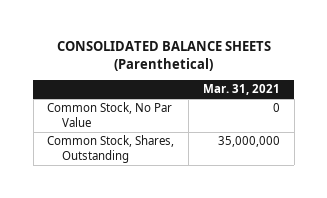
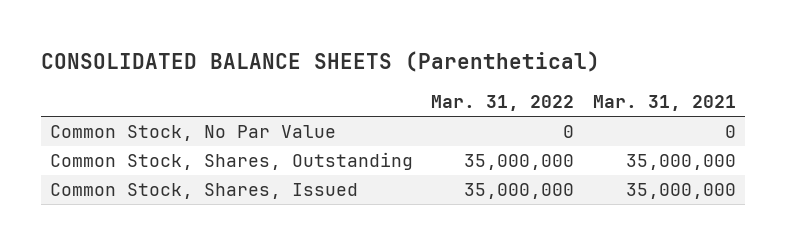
none -> [431,95,575,112] Mar. 31, 2022
none -> [50,183,359,200] Common Stock, Shares, Issued

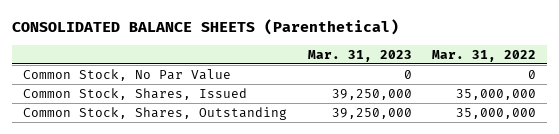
[592,95,736,112] Mar. 31, 2021 -> none
none -> [307,49,412,62] Mar. 31, 2023
[50,152,414,171] Common Stock, Shares, Outstanding -> [22,106,287,120] Common Stock, Shares, Outstanding

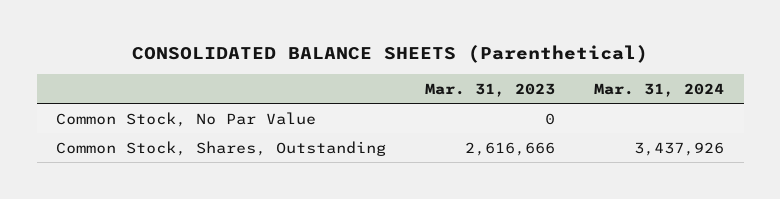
[432,49,537,62] Mar. 31, 2022 -> none
none -> [594,82,725,97] Mar. 31, 2024
[22,87,247,100] Common Stock, Shares, Issued -> none
[331,107,412,119] 39,250,000 -> [465,141,556,156] 2,616,666

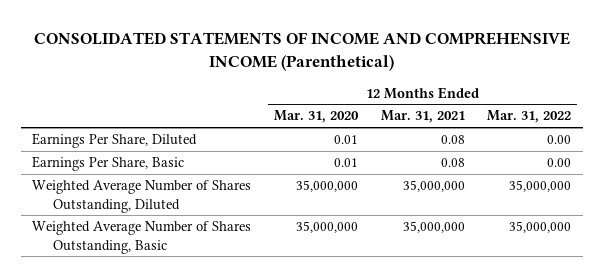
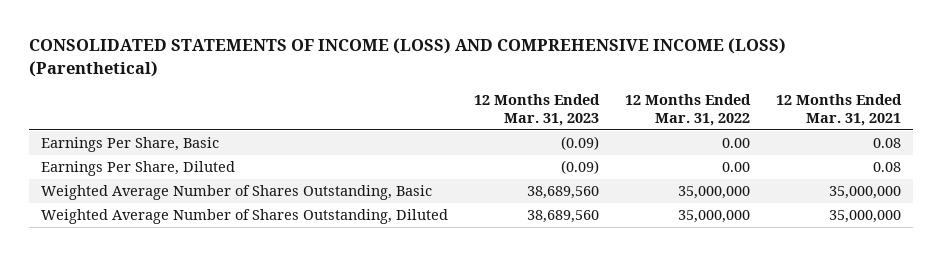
[33,31,570,71] CONSOLIDATED STATEMENTS OF INCOME AND COMPREHENSIVE INCOME (Parenthetical) -> [28,38,786,77] CONSOLIDATED STATEMENTS OF INCOME (LOSS) AND COMPREHENSIVE INCOME (LOSS) (Parenthetical)
[274,110,360,124] Mar. 31, 2020 -> none
none -> [474,94,601,126] 12 Months Ended Mar. 31, 2023
[32,133,198,149] Earnings Per Share, Diluted -> [41,161,236,177] Earnings Per Share, Diluted
[32,180,252,213] Weighted Average Number of Shares Outstanding, Diluted -> [41,209,449,225] Weighted Average Number of Shares Outstanding, Diluted

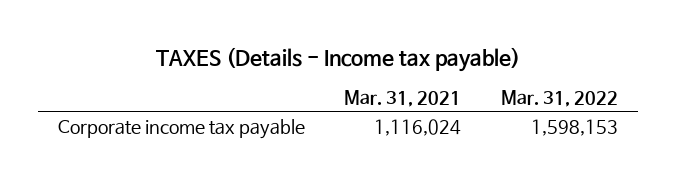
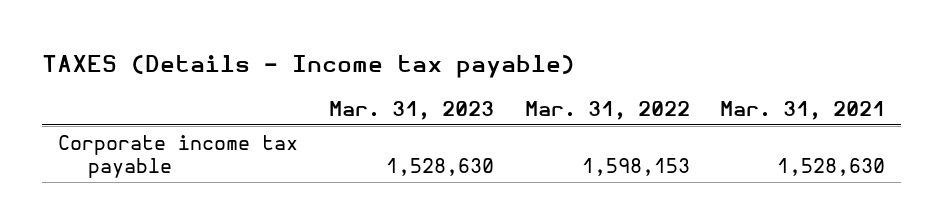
none -> [328,100,494,120] Mar. 31, 2023
[374,118,462,136] 1,116,024 -> [777,157,886,176] 1,528,630

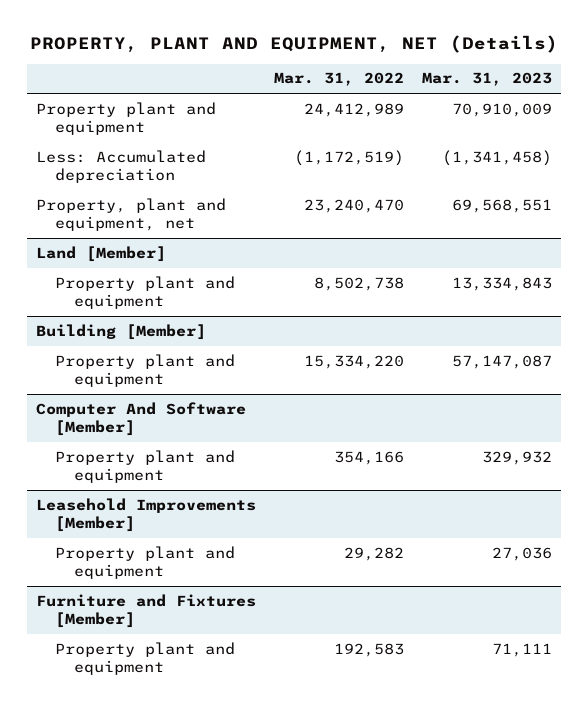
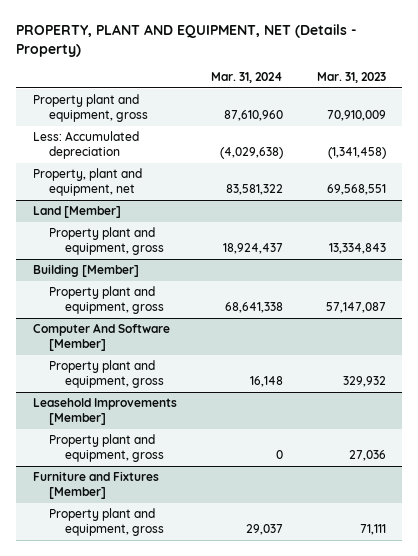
[30,35,559,54] PROPERTY, PLANT AND EQUIPMENT, NET (Details) -> [16,23,358,57] PROPERTY, PLANT AND EQUIPMENT, NET (Details - Property)
[274,72,405,87] Mar. 31, 2022 -> none
none -> [210,71,283,83] Mar. 31, 2024
[36,101,217,136] Property plant and equipment -> [32,94,148,122] Property plant and equipment, gross
[55,275,236,310] Property plant and equipment -> [48,227,164,255] Property plant and equipment, gross
[55,353,236,388] Property plant and equipment -> [48,286,164,314] Property plant and equipment, gross
[55,449,236,484] Property plant and equipment -> [48,360,164,388] Property plant and equipment, gross
[55,545,236,580] Property plant and equipment -> [48,434,164,462] Property plant and equipment, gross
[55,641,236,676] Property plant and equipment -> [48,508,164,536] Property plant and equipment, gross

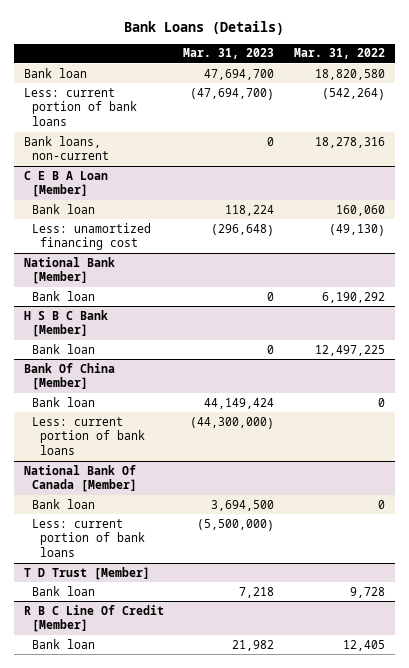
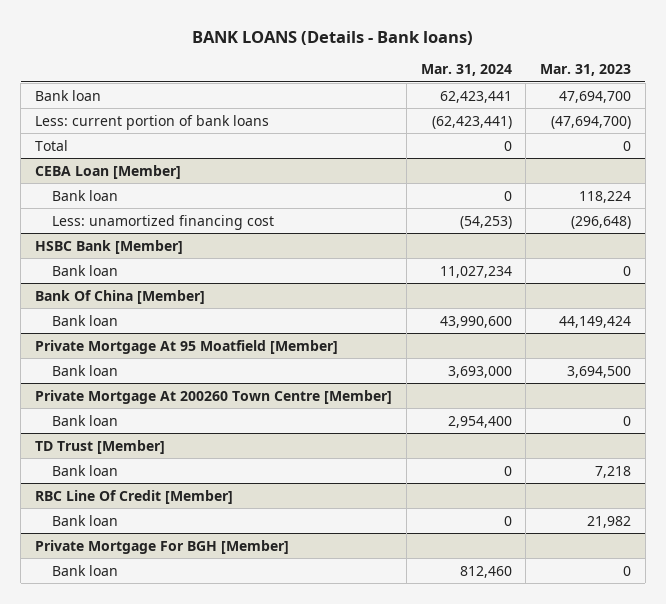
[124,21,285,36] Bank Loans (Details) -> [192,30,474,45] BANK LOANS (Details - Bank loans)
[294,48,386,60] Mar. 31, 2022 -> none
none -> [420,64,512,77] Mar. 31, 2024
[23,135,110,161] Bank loans, non-current -> [35,139,69,151] Total
[23,170,108,198] C E B A Loan [Member] -> [35,164,182,179] CEBA Loan [Member]
[23,256,115,285] National Bank [Member] -> none
[32,290,96,301] Bank loan -> none
[23,309,108,338] H S B C Bank [Member] -> [35,239,184,254] HSBC Bank [Member]
[32,416,146,456] Less: current portion of bank loans -> none
[23,464,138,493] National Bank Of Canada [Member] -> none
none -> [35,339,339,354] Private Mortgage At 95 Moatfield [Member]
[32,518,146,558] Less: current portion of bank loans -> none
none -> [35,389,393,404] Private Mortgage At 200260 Town Centre [Member]
none -> [51,414,118,426] Bank loan
[23,566,150,580] T D Trust [Member] -> [35,439,166,454] TD Trust [Member]
[23,604,164,633] R B C Line Of Credit [Member] -> [35,489,234,504] RBC Line Of Credit [Member]
none -> [35,539,290,554] Private Mortgage For BGH [Member]
none -> [51,564,118,576] Bank loan

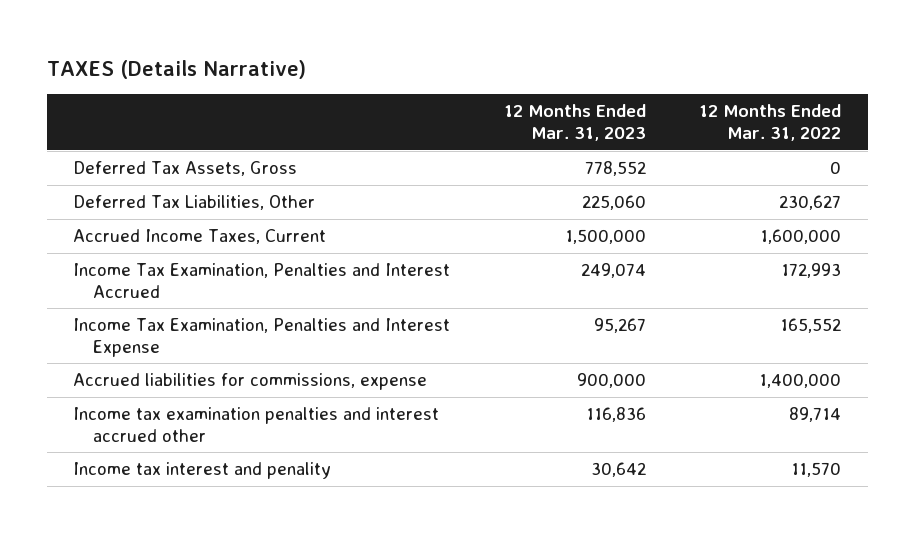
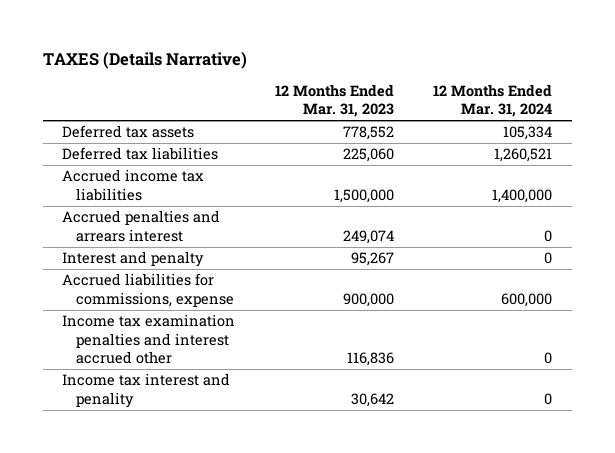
[699,104,842,142] 12 Months Ended Mar. 31, 2022 -> none
none -> [433,84,553,118] 12 Months Ended Mar. 31, 2024
[73,161,298,177] Deferred Tax Assets, Gross -> [62,125,195,139] Deferred tax assets
[73,195,316,211] Deferred Tax Liabilities, Other -> [62,147,219,161] Deferred tax liabilities
[73,229,327,245] Accrued Income Taxes, Current -> [62,169,205,201] Accrued income tax liabilities
[73,263,451,299] Income Tax Examination, Penalties and Interest Accrued -> [62,210,221,242] Accrued penalties and arrears interest
[73,318,451,358] Income Tax Examination, Penalties and Interest Expense -> [62,251,205,268] Interest and penalty

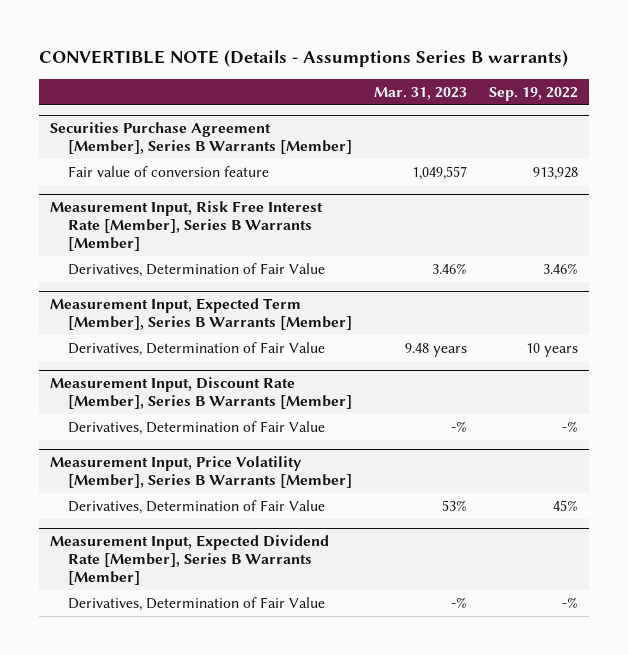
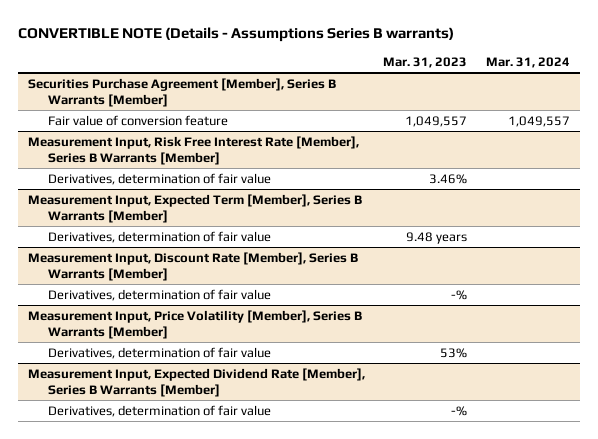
[489,86,579,101] Sep. 19, 2022 -> none
none -> [486,56,571,68] Mar. 31, 2024
[68,262,326,277] Derivatives, Determination of Fair Value -> [47,172,271,185] Derivatives, determination of fair value
[68,341,326,356] Derivatives, Determination of Fair Value -> [47,230,271,243] Derivatives, determination of fair value
[68,420,326,435] Derivatives, Determination of Fair Value -> [47,288,271,301] Derivatives, determination of fair value
[68,499,326,514] Derivatives, Determination of Fair Value -> [47,346,271,359] Derivatives, determination of fair value
[68,596,326,611] Derivatives, Determination of Fair Value -> [47,404,271,417] Derivatives, determination of fair value

